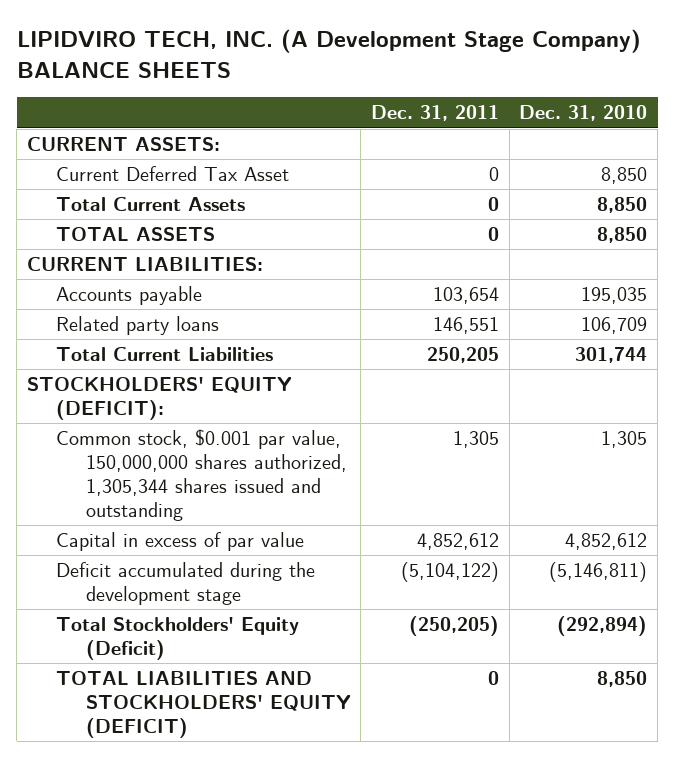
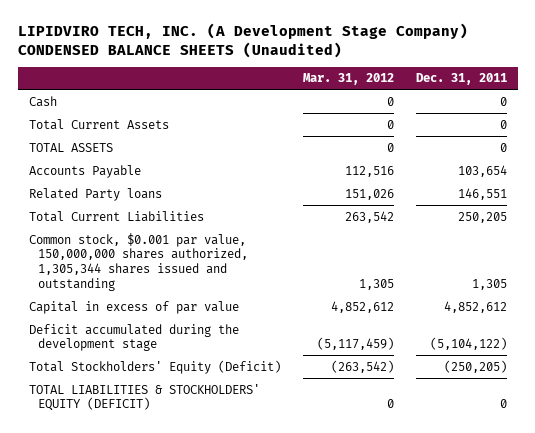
[16,29,641,78] LIPIDVIRO TECH, INC. (A Development Stage Company) BALANCE SHEETS -> [17,23,468,58] LIPIDVIRO TECH, INC. (A Development Stage Company) CONDENSED BALANCE SHEETS (Unaudited)
[519,105,648,122] Dec. 31, 2010 -> none
none -> [302,73,394,86] Mar. 31, 2012
[26,136,220,151] CURRENT ASSETS: -> none
[56,165,290,181] Current Deferred Tax Asset -> none
none -> [28,95,57,107] Cash
[26,256,263,271] CURRENT LIABILITIES: -> none
[56,285,203,305] Accounts payable -> [28,164,141,178] Accounts Payable
[56,315,220,335] Related party loans -> [28,187,162,201] Related Party loans
[26,376,292,421] STOCKHOLDERS' EQUITY (DEFICIT): -> none
[56,670,351,739] TOTAL LIABILITIES AND STOCKHOLDERS' EQUITY (DEFICIT) -> [28,383,260,412] TOTAL LIABILITIES & STOCKHOLDERS' EQUITY (DEFICIT)

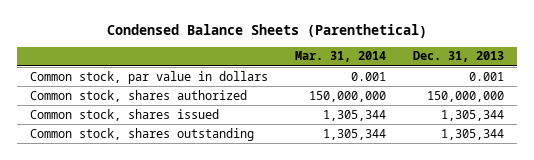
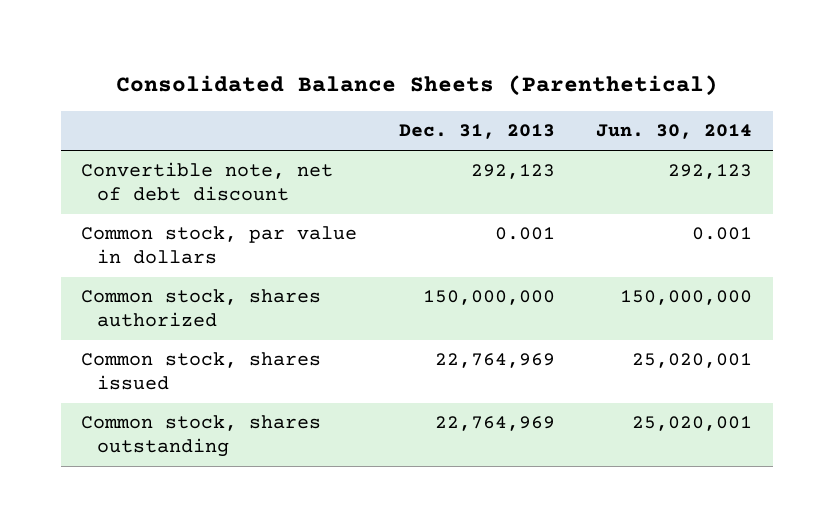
[107,23,428,38] Condensed Balance Sheets (Parenthetical) -> [115,75,718,97] Consolidated Balance Sheets (Parenthetical)
[295,51,387,63] Mar. 31, 2014 -> none
none -> [596,124,753,140] Jun. 30, 2014
none -> [81,162,334,202] Convertible note, net of debt discount
[440,109,504,121] 1,305,344 -> [434,353,555,369] 22,764,969
[440,128,504,140] 1,305,344 -> [434,416,555,432] 22,764,969

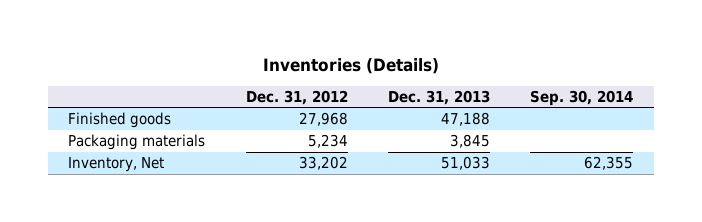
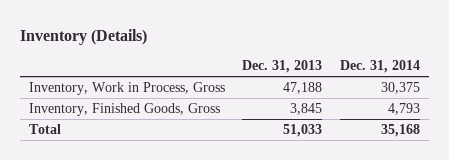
[262,57,439,74] Inventories (Details) -> [19,29,147,46] Inventory (Details)
[245,89,348,105] Dec. 31, 2012 -> none
[530,89,634,106] Sep. 30, 2014 -> none
none -> [340,60,421,74] Dec. 31, 2014
[68,134,206,151] Packaging materials -> none
none -> [28,81,225,95] Inventory, Work in Process, Gross
[68,112,172,129] Finished goods -> [28,102,220,116] Inventory, Finished Goods, Gross
[440,112,490,127] 47,188 -> [290,102,323,115] 3,845
[68,157,165,173] Inventory, Net -> [28,123,61,134] Total

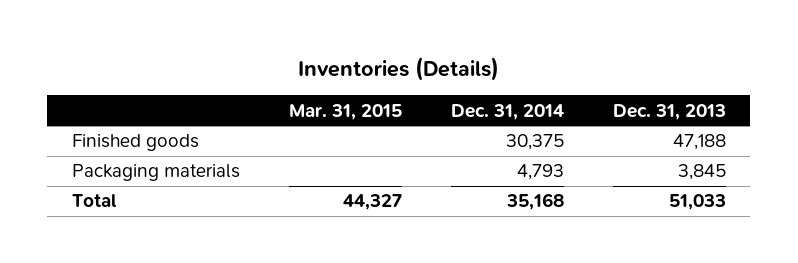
[19,29,147,46] Inventory (Details) -> [297,57,499,82] Inventories (Details)
none -> [288,103,402,120] Mar. 31, 2015
[28,81,225,95] Inventory, Work in Process, Gross -> none
[28,102,220,116] Inventory, Finished Goods, Gross -> [71,134,199,152] Finished goods
[290,102,323,115] 3,845 -> [672,134,726,151] 47,188
[388,102,421,115] 4,793 -> [505,134,564,151] 30,375
none -> [71,164,240,182] Packaging materials

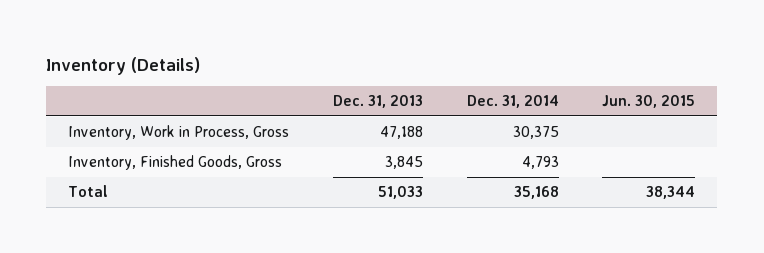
[297,57,499,82] Inventories (Details) -> [46,56,201,75] Inventory (Details)
[288,103,402,120] Mar. 31, 2015 -> none
none -> [602,95,696,109] Jun. 30, 2015
[71,164,240,182] Packaging materials -> none
none -> [68,125,290,141] Inventory, Work in Process, Gross
[71,134,199,152] Finished goods -> [68,155,283,171] Inventory, Finished Goods, Gross
[505,134,564,151] 30,375 -> [521,156,559,170] 4,793
[672,134,726,151] 47,188 -> [384,156,423,170] 3,845

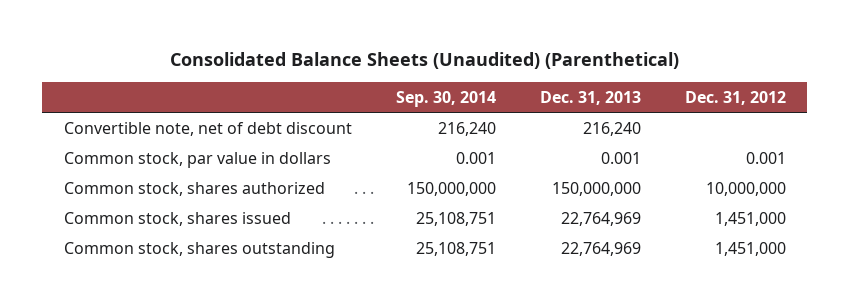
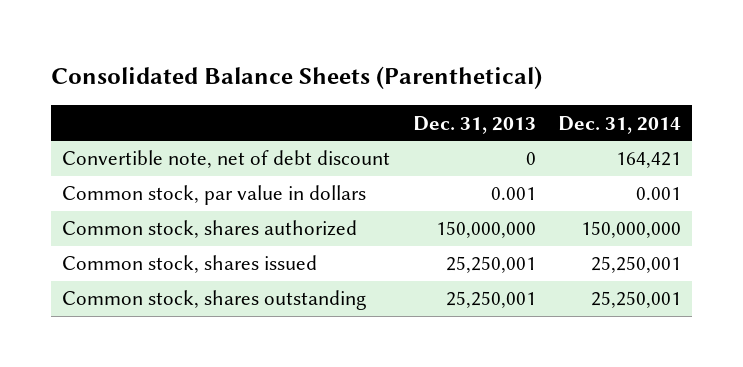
[169,52,679,70] Consolidated Balance Sheets (Unaudited) (Parenthetical) -> [51,66,543,90] Consolidated Balance Sheets (Parenthetical)
[395,90,496,107] Sep. 30, 2014 -> none
[684,90,786,105] Dec. 31, 2012 -> none
none -> [557,115,681,134] Dec. 31, 2014
[582,121,641,136] 216,240 -> [525,152,536,166] 0
[560,211,641,226] 22,764,969 -> [445,256,536,274] 25,250,001
[560,241,641,256] 22,764,969 -> [445,291,536,309] 25,250,001

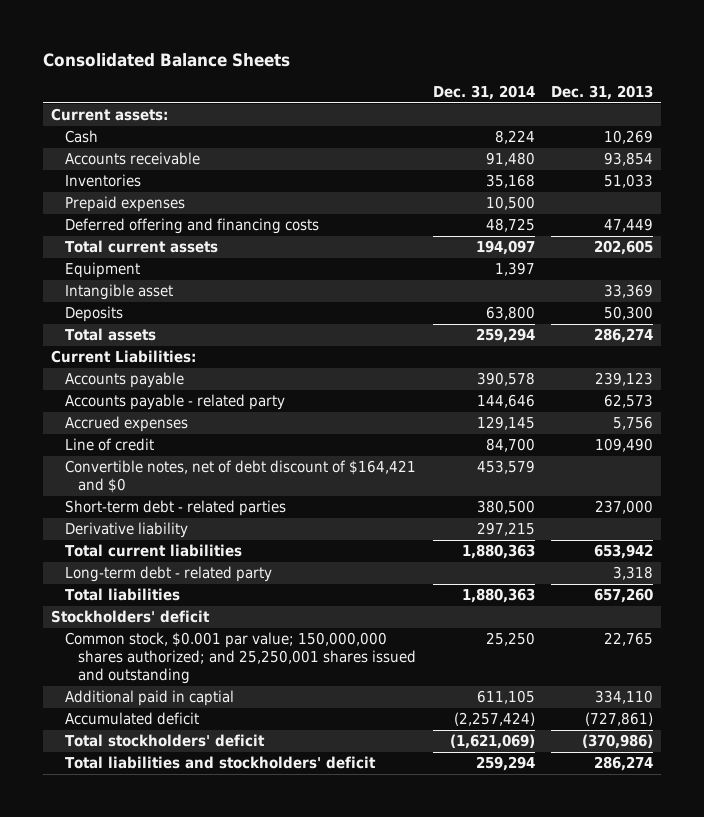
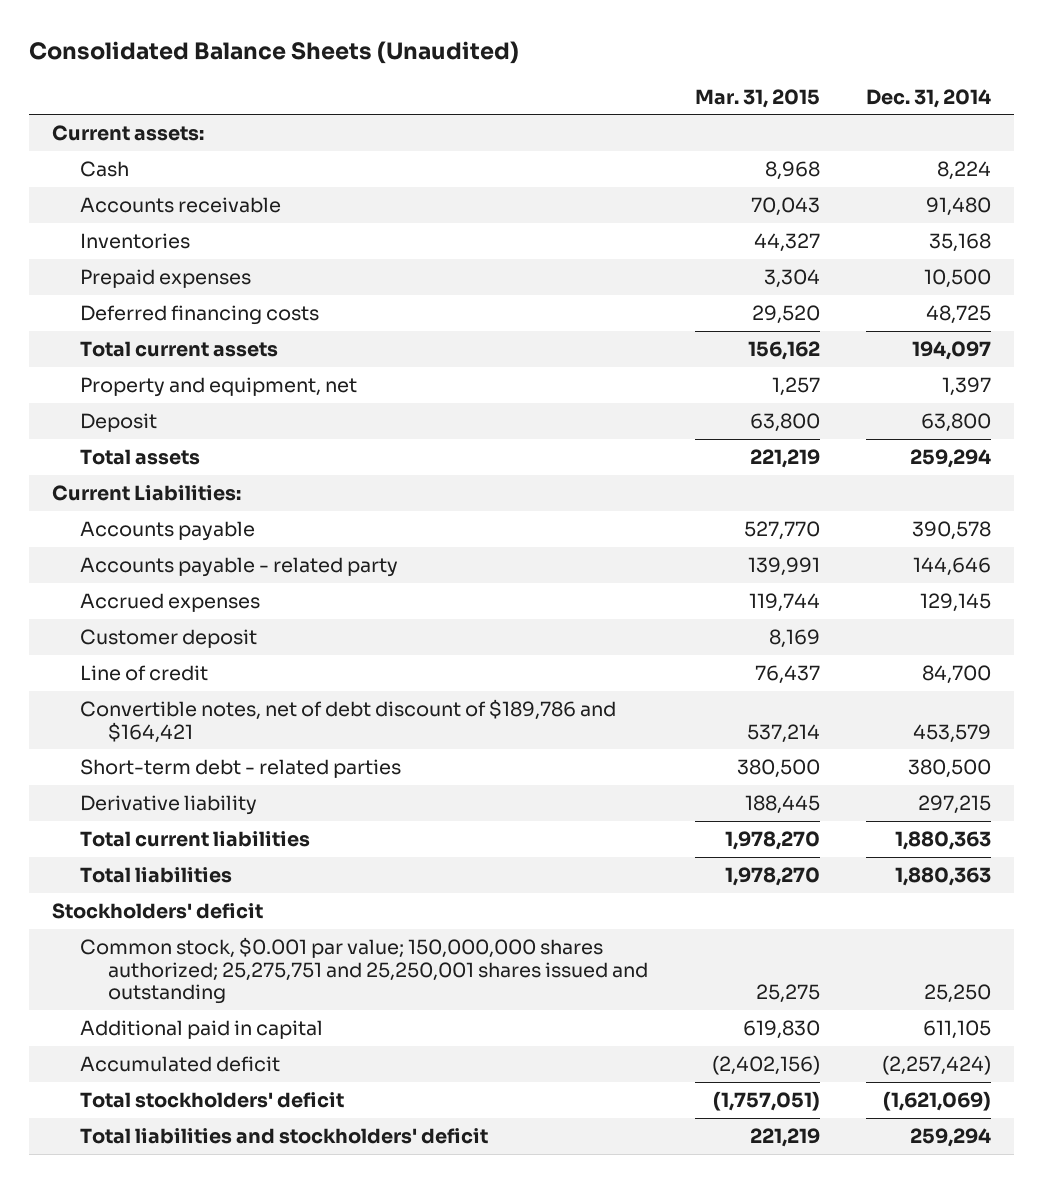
[43,53,291,68] Consolidated Balance Sheets -> [29,41,520,65] Consolidated Balance Sheets (Unaudited)
[550,85,653,101] Dec. 31, 2013 -> none
none -> [694,88,820,108] Mar. 31, 2015
[64,218,319,235] Deferred offering and financing costs -> [80,304,320,325] Deferred financing costs
[64,284,173,301] Intangible asset -> none
[64,262,140,279] Equipment -> [80,376,358,397] Property and equipment, net
[64,306,123,323] Deposits -> [80,412,158,432] Deposit
none -> [80,628,258,648] Customer deposit
[64,460,416,494] Convertible notes, net of debt discount of $164,421 and $0 -> [80,698,617,743] Convertible notes, net of debt discount of $189,786 and $164,421
[64,566,272,583] Long-term debt - related party -> none
[64,632,417,685] Common stock, $0.001 par value; 150,000,000 shares authorized; and 25,250,001 shares issued and outstanding -> [80,936,649,1005] Common stock, $0.001 par value; 150,000,000 shares authorized; 25,275,751 and 25,250,001 shares issued and outstanding
[64,690,234,707] Additional paid in captial -> [80,1019,324,1039] Additional paid in capital

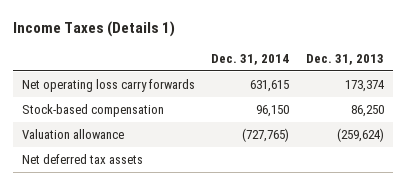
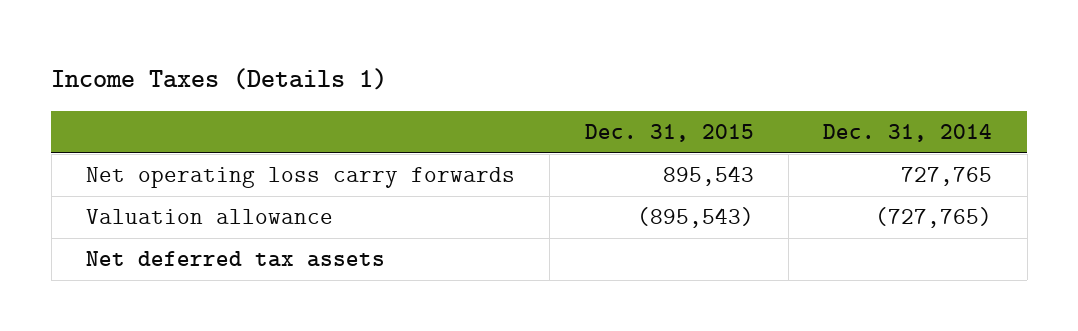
[306,54,385,66] Dec. 31, 2013 -> none
none -> [584,123,754,142] Dec. 31, 2015
[21,104,164,118] Stock-based compensation -> none
[250,80,290,93] 631,615 -> [901,167,993,187] 727,765

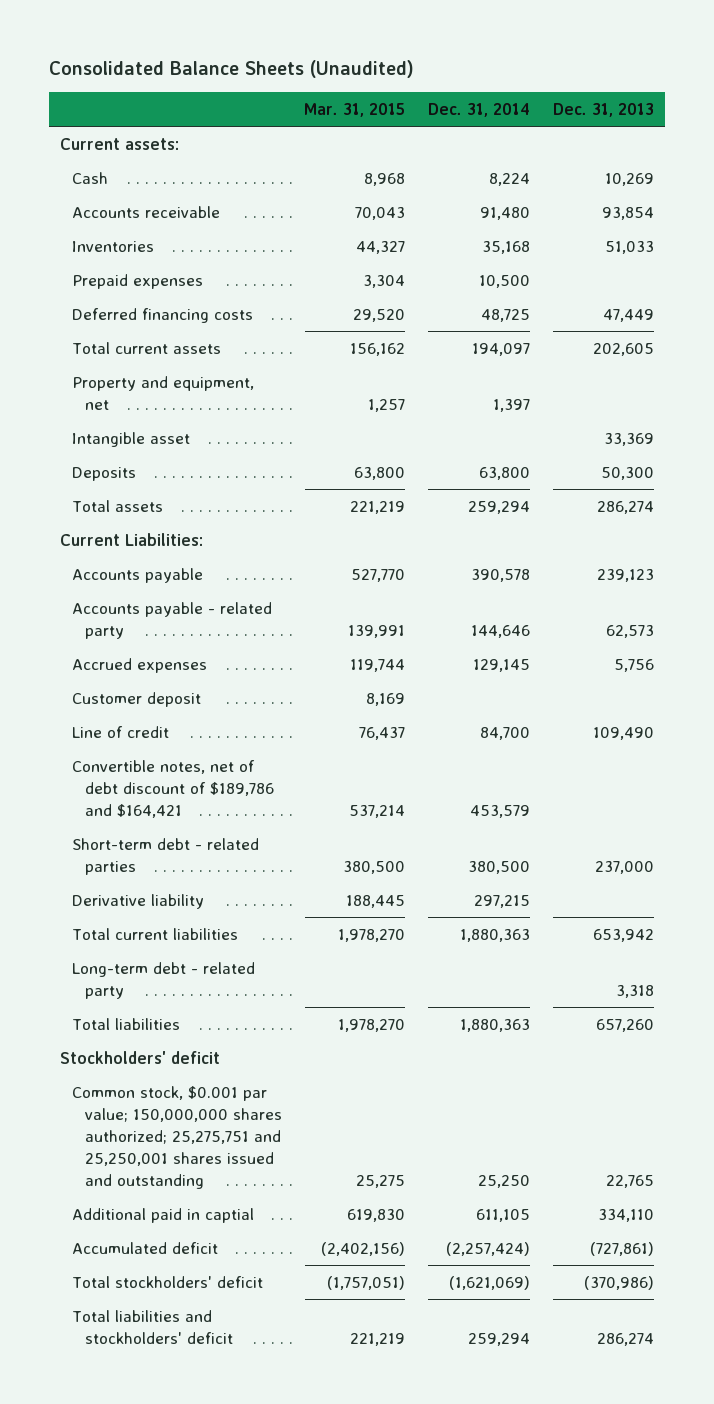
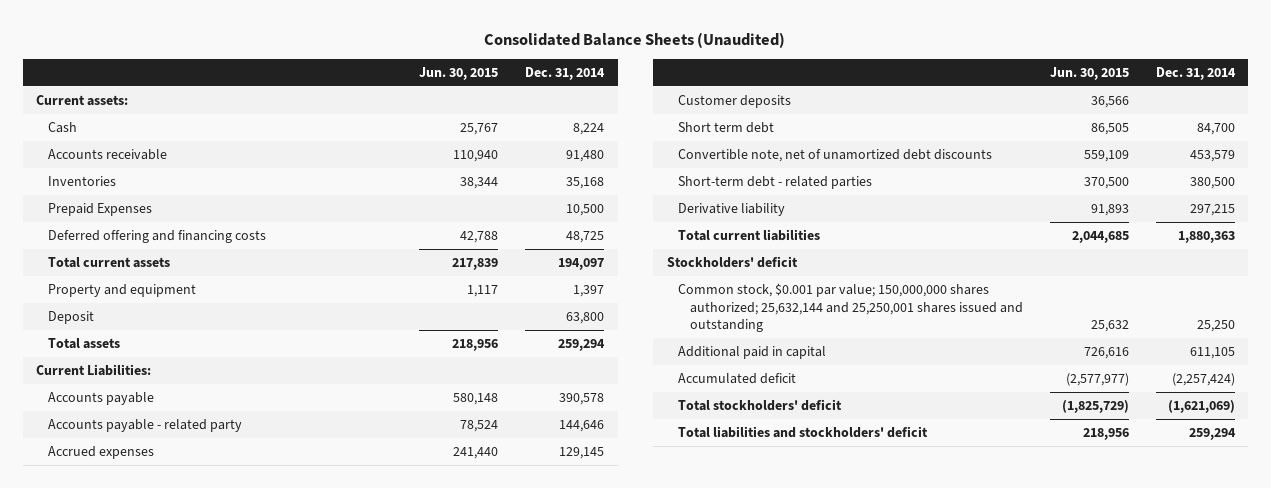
[304,103,406,118] Mar. 31, 2015 -> none
[553,103,655,118] Dec. 31, 2013 -> none
none -> [419,67,499,81] Jun. 30, 2015
[72,273,204,289] Prepaid expenses -> [47,203,152,217] Prepaid Expenses
[72,307,254,323] Deferred financing costs -> [47,230,266,244] Deferred offering and financing costs
[72,431,191,447] Intangible asset -> none
[72,375,255,410] Property and equipment, net -> [47,284,196,298] Property and equipment
[72,466,137,481] Deposits -> [47,311,94,325] Deposit
[72,691,202,707] Customer deposit -> [678,95,792,109] Customer deposits
[72,725,170,738] Line of credit -> [678,122,775,134] Short term debt
[72,759,274,818] Convertible notes, net of debt discount of $189,786 and $164,421 -> [678,149,993,163] Convertible note, net of unamortized debt discounts
[72,961,256,999] Long-term debt - related party -> none
[72,1017,181,1030] Total liabilities -> none
[72,1085,282,1189] Common stock, $0.001 par value; 150,000,000 shares authorized; 25,275,751 and 25,250,001 shares issued and outstanding -> [678,283,1023,333] Common stock, $0.001 par value; 150,000,000 shares authorized; 25,632,144 and 25,250,001 shares issued and outstanding
[72,1207,255,1223] Additional paid in captial -> [678,346,827,360] Additional paid in capital

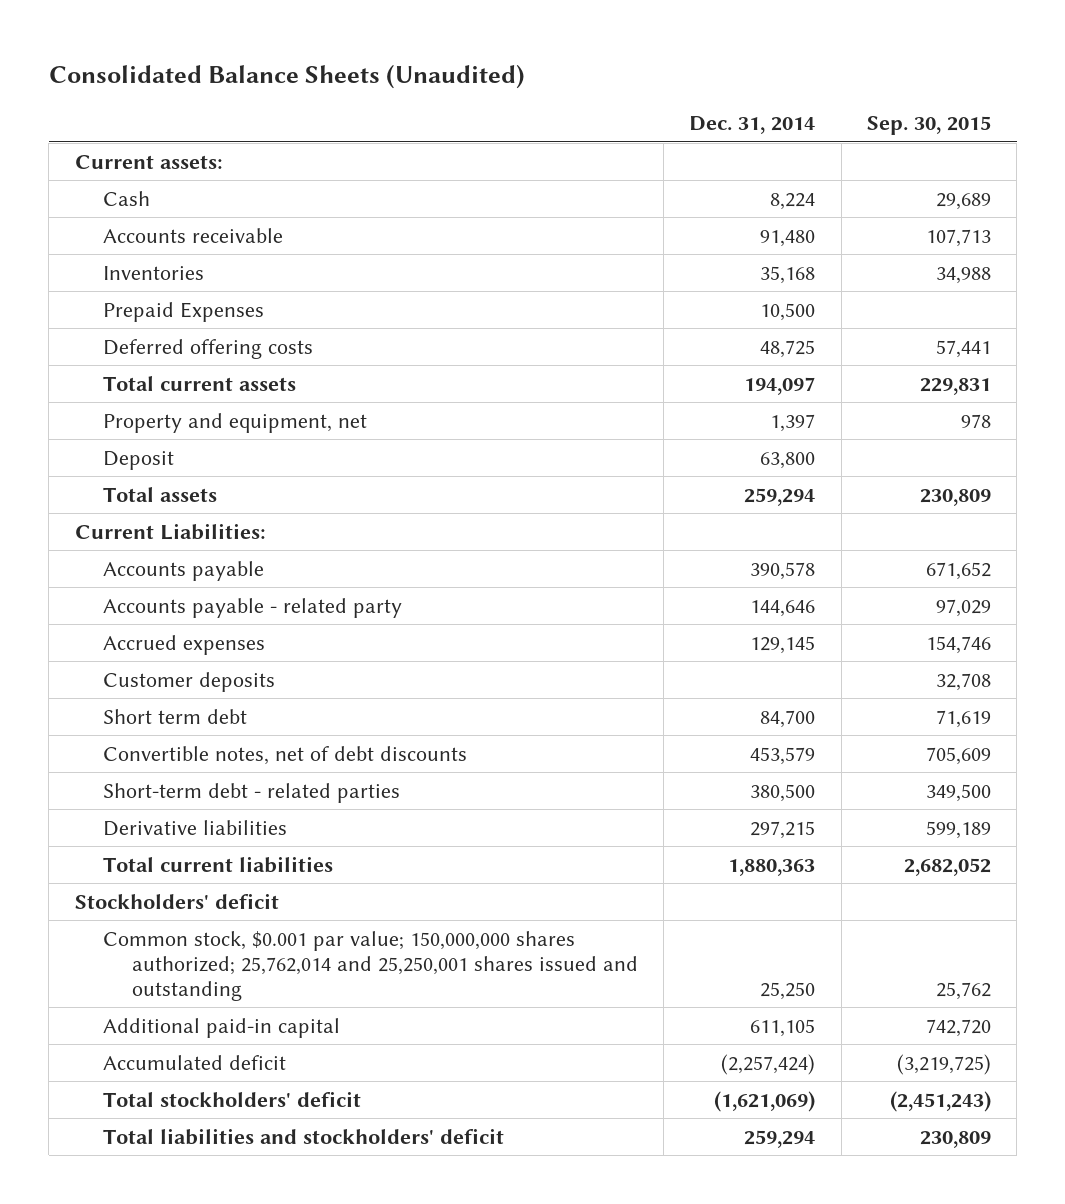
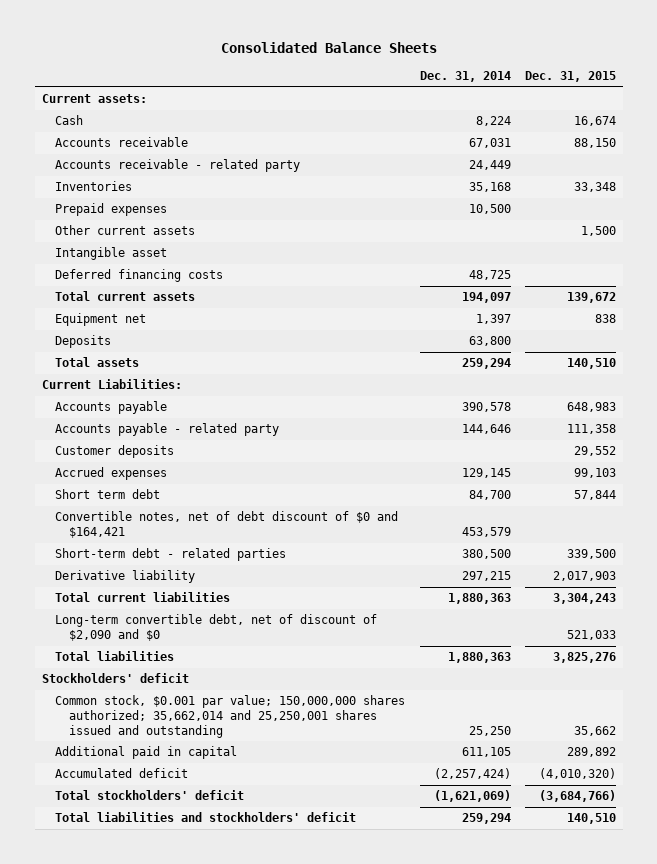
[48,63,525,89] Consolidated Balance Sheets (Unaudited) -> [220,41,437,53] Consolidated Balance Sheets
[866,116,991,136] Sep. 30, 2015 -> none
none -> [524,70,616,82] Dec. 31, 2015
[760,229,816,247] 91,480 -> [468,138,511,149] 67,031
none -> [55,159,301,173] Accounts receivable - related party
[103,301,265,322] Prepaid Expenses -> [55,203,168,217] Prepaid expenses
none -> [55,225,196,236] Other current assets
none -> [55,247,168,261] Intangible asset
[103,338,314,359] Deferred offering costs -> [55,269,224,283] Deferred financing costs
[103,412,368,433] Property and equipment, net -> [55,313,147,327] Equipment net
[103,450,175,470] Deposit -> [55,335,112,349] Deposits
[103,634,266,655] Accrued expenses -> [55,467,168,481] Accrued expenses
[103,745,468,765] Convertible notes, net of debt discounts -> [55,511,399,539] Convertible notes, net of debt discount of $0 and $164,421
[103,819,288,836] Derivative liabilities -> [55,570,196,584] Derivative liability
none -> [55,614,378,642] Long-term convertible debt, net of discount of $2,090 and $0
none -> [55,651,175,662] Total liabilities
[103,930,638,1002] Common stock, $0.001 par value; 150,000,000 shares authorized; 25,762,014 and 25,250,001 shares issued and outstanding -> [55,695,406,738] Common stock, $0.001 par value; 150,000,000 shares authorized; 35,662,014 and 25,250,001 shares issued and outstanding
[103,1017,341,1038] Additional paid-in capital -> [55,746,238,760] Additional paid in capital

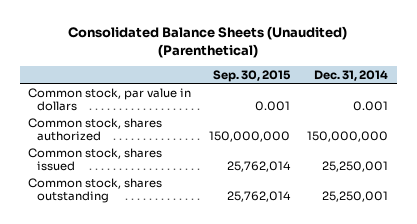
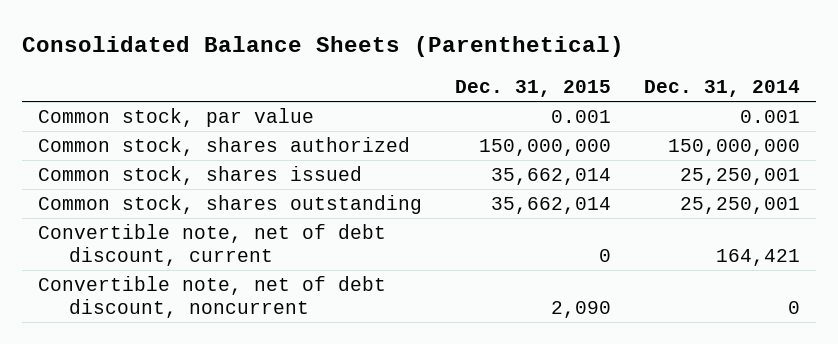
[68,26,348,58] Consolidated Balance Sheets (Unaudited) (Parenthetical) -> [22,36,625,58] Consolidated Balance Sheets (Parenthetical)
[212,69,291,82] Sep. 30, 2015 -> none
none -> [455,79,612,97] Dec. 31, 2015
[28,87,192,111] Common stock, par value in dollars -> [38,108,315,128] Common stock, par value
none -> [38,224,387,266] Convertible note, net of debt discount, current
none -> [38,276,387,318] Convertible note, net of debt discount, noncurrent

